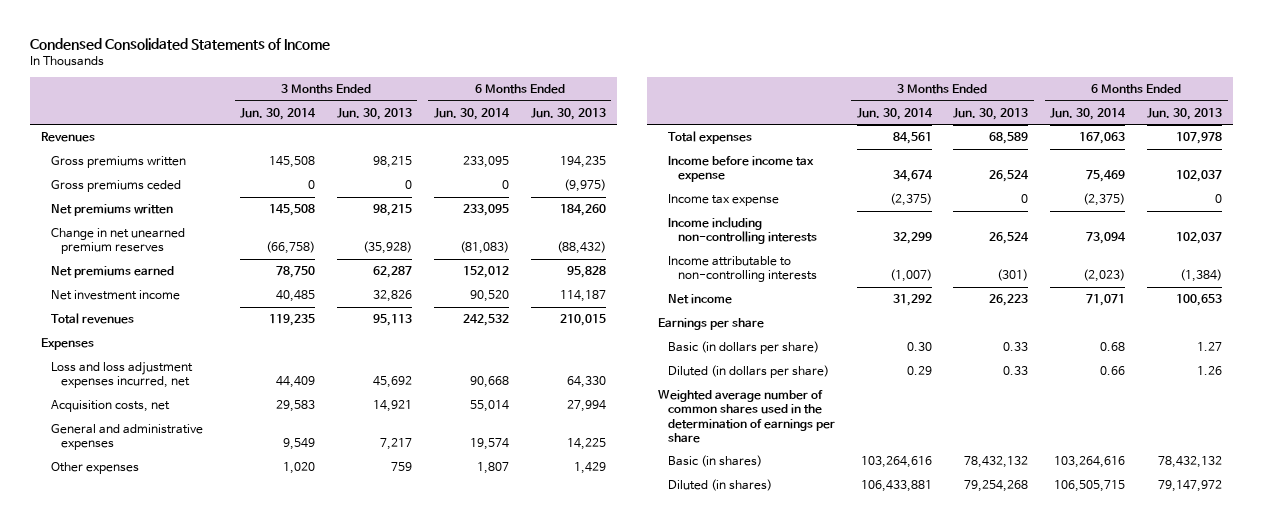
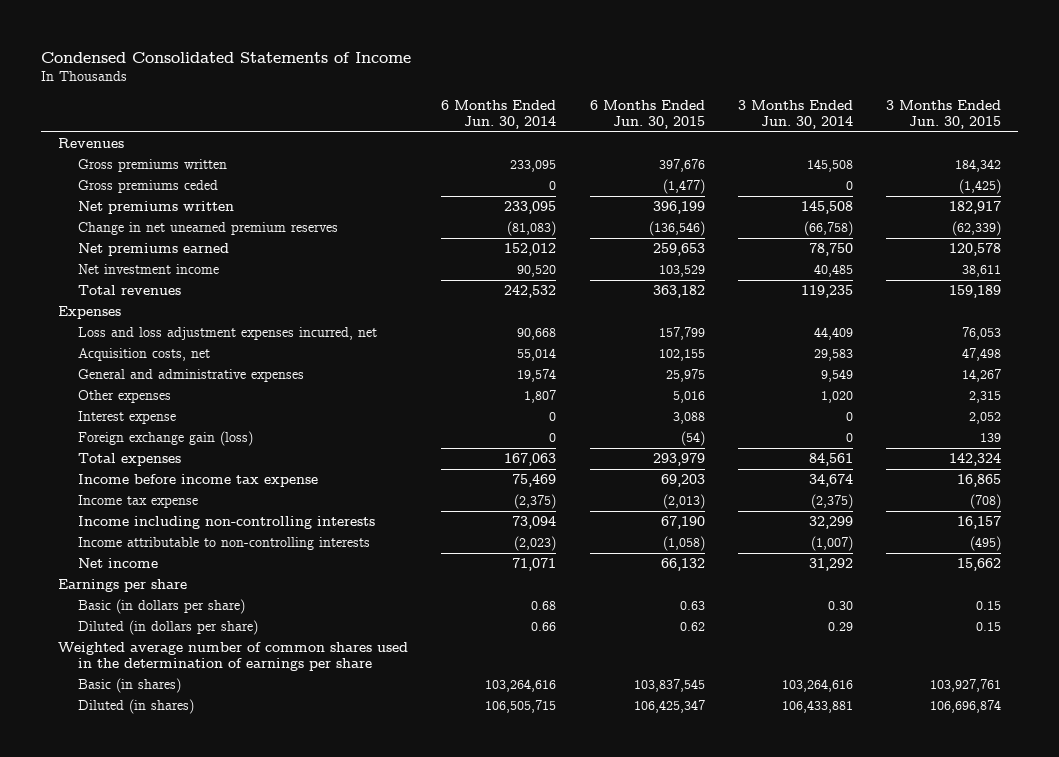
[336,107,412,120] Jun. 30, 2013 -> none
[530,107,606,120] Jun. 30, 2013 -> none
none -> [589,100,705,130] 6 Months Ended Jun. 30, 2015
none -> [886,100,1002,130] 3 Months Ended Jun. 30, 2015
none -> [77,411,176,425] Interest expense
none -> [77,431,253,447] Foreign exchange gain (loss)

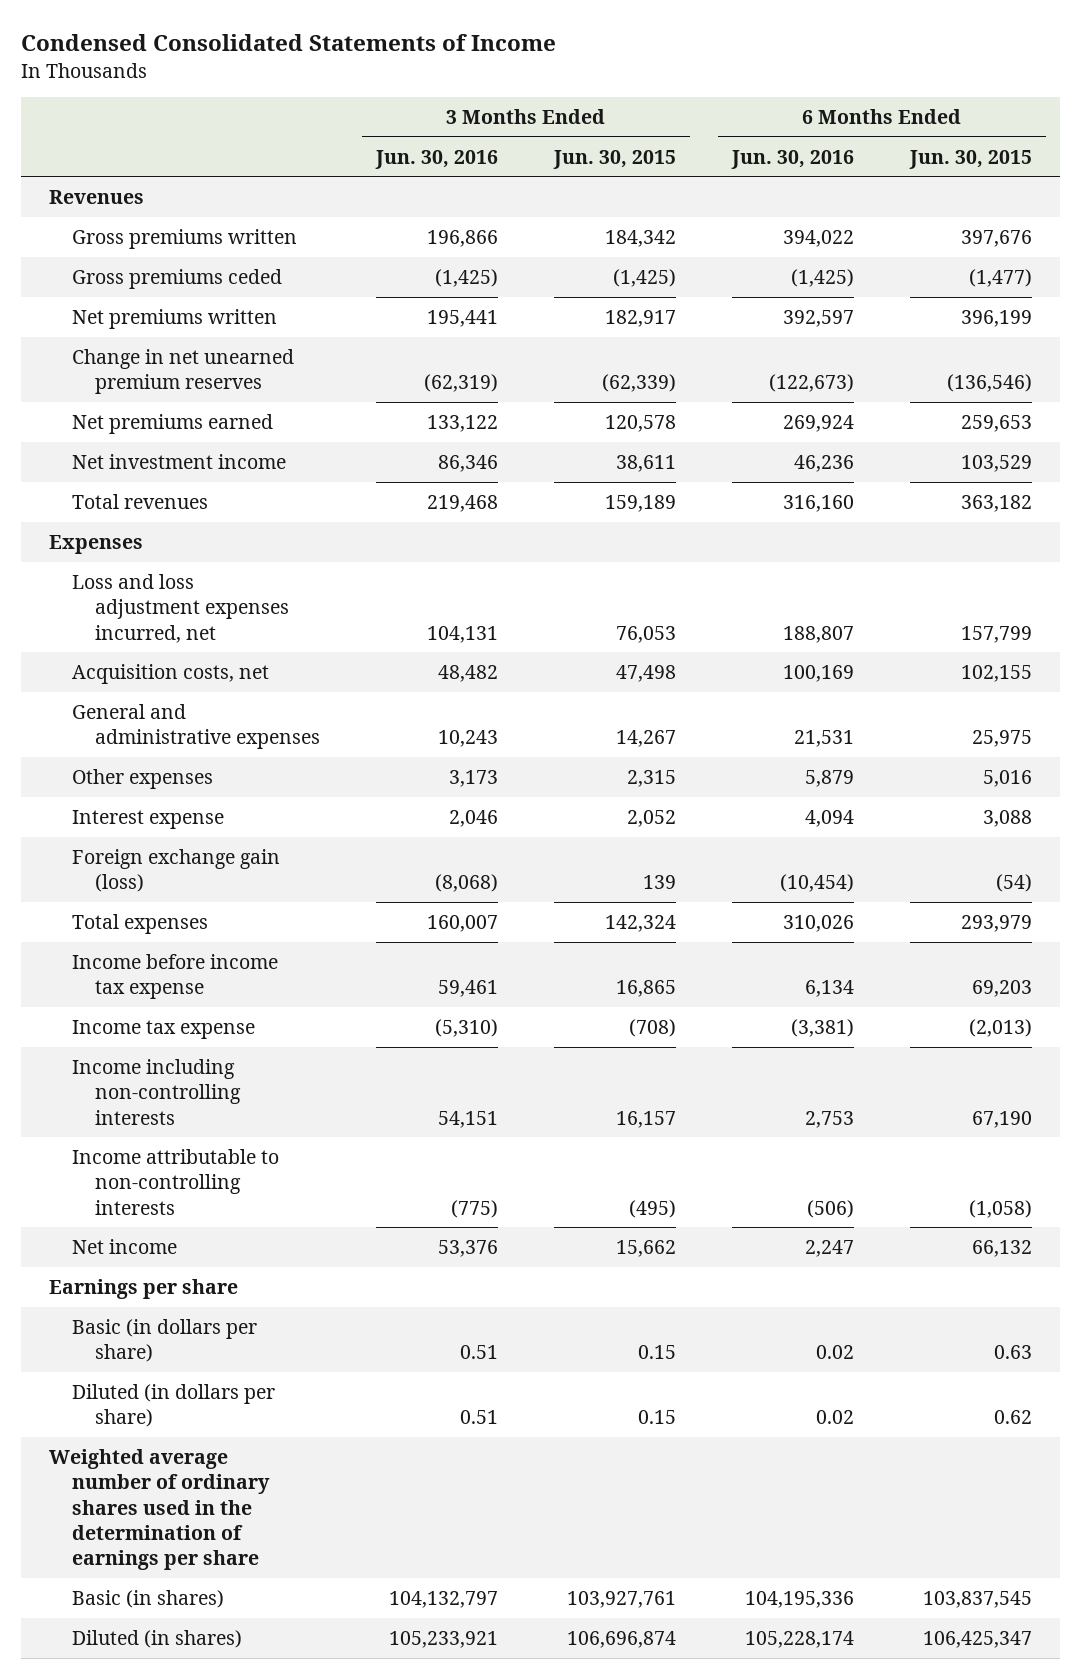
[441,100,557,130] 6 Months Ended Jun. 30, 2014 -> none
[737,100,853,130] 3 Months Ended Jun. 30, 2014 -> none
none -> [375,149,499,169] Jun. 30, 2016
none -> [731,149,855,169] Jun. 30, 2016
[57,642,408,672] Weighted average number of common shares used in the determination of earnings per share -> [49,1448,271,1571] Weighted average number of ordinary shares used in the determination of earnings per share

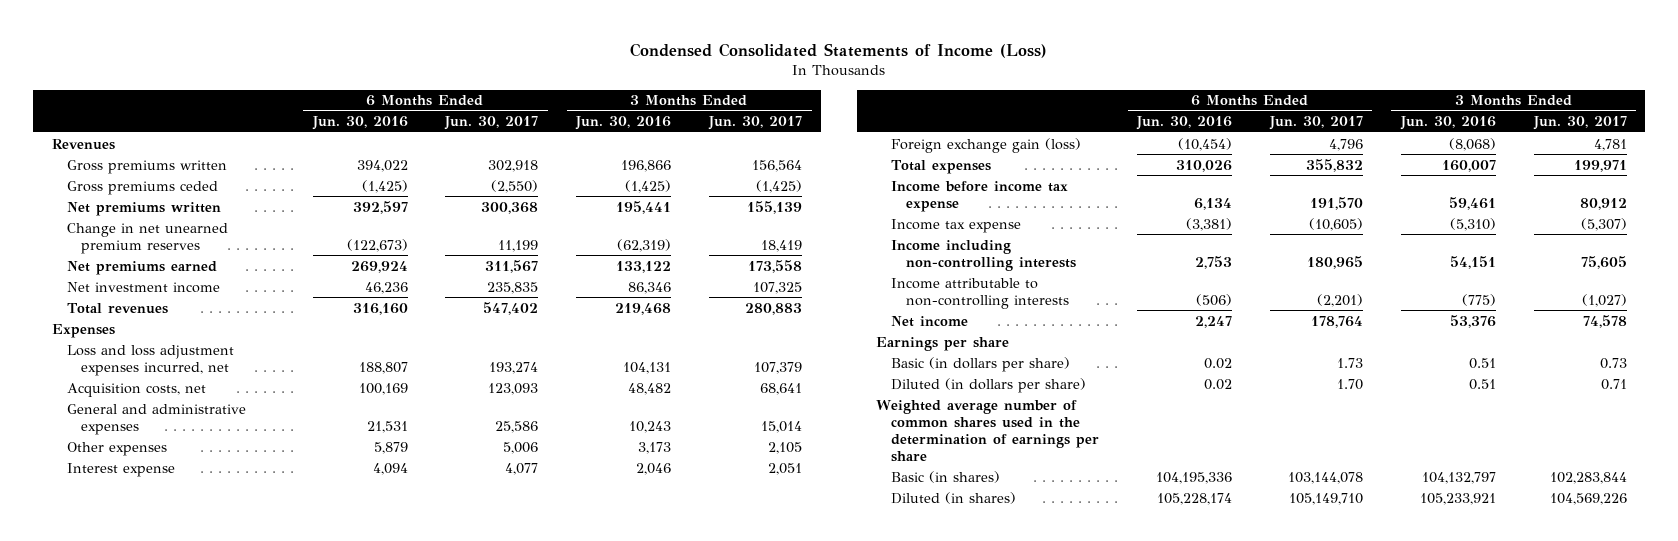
[21,34,557,52] Condensed Consolidated Statements of Income -> [630,42,1048,58] Condensed Consolidated Statements of Income (Loss)
[553,149,677,169] Jun. 30, 2015 -> none
[909,149,1033,169] Jun. 30, 2015 -> none
none -> [444,116,539,131] Jun. 30, 2017
none -> [708,116,803,131] Jun. 30, 2017
[49,1448,271,1571] Weighted average number of ordinary shares used in the determination of earnings per share -> [876,399,1100,462] Weighted average number of common shares used in the determination of earnings per share

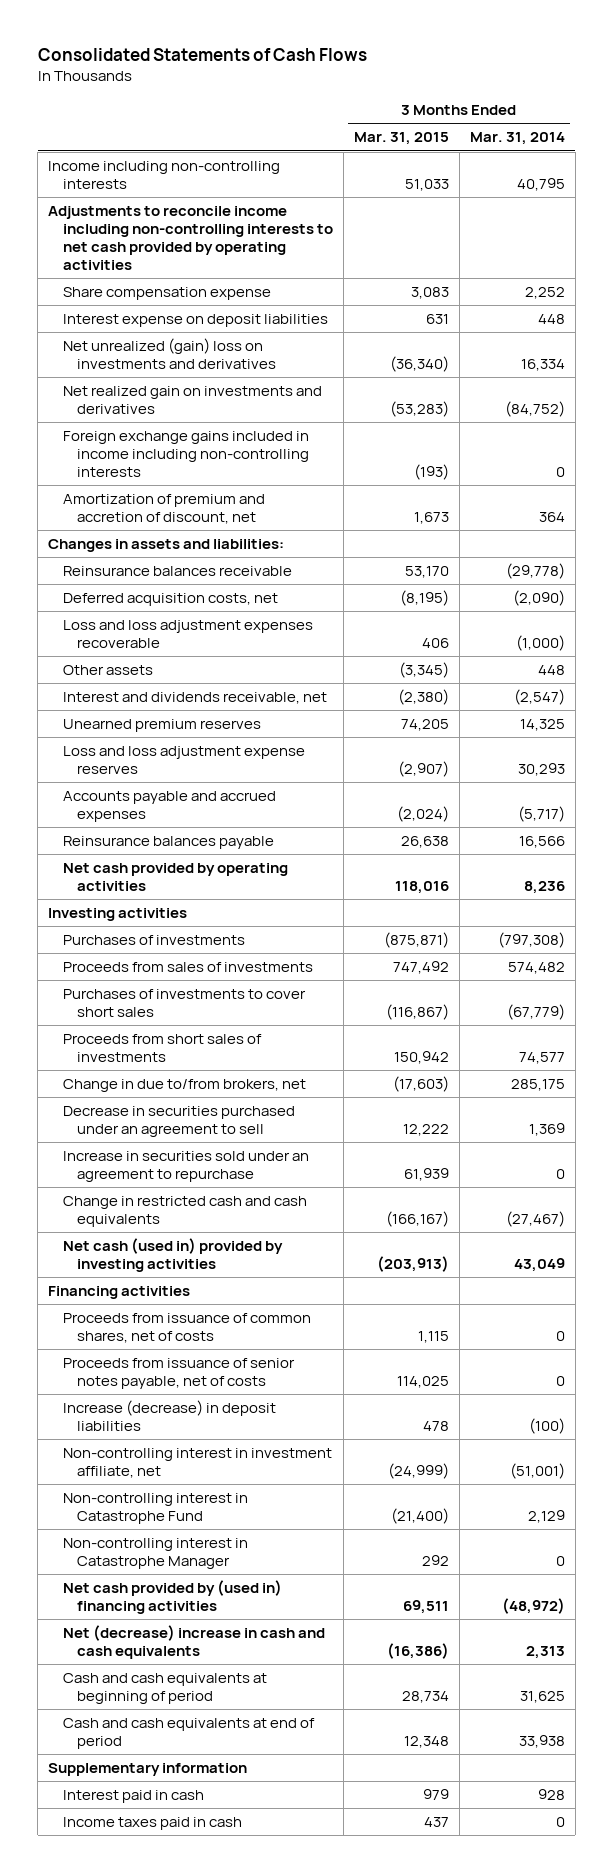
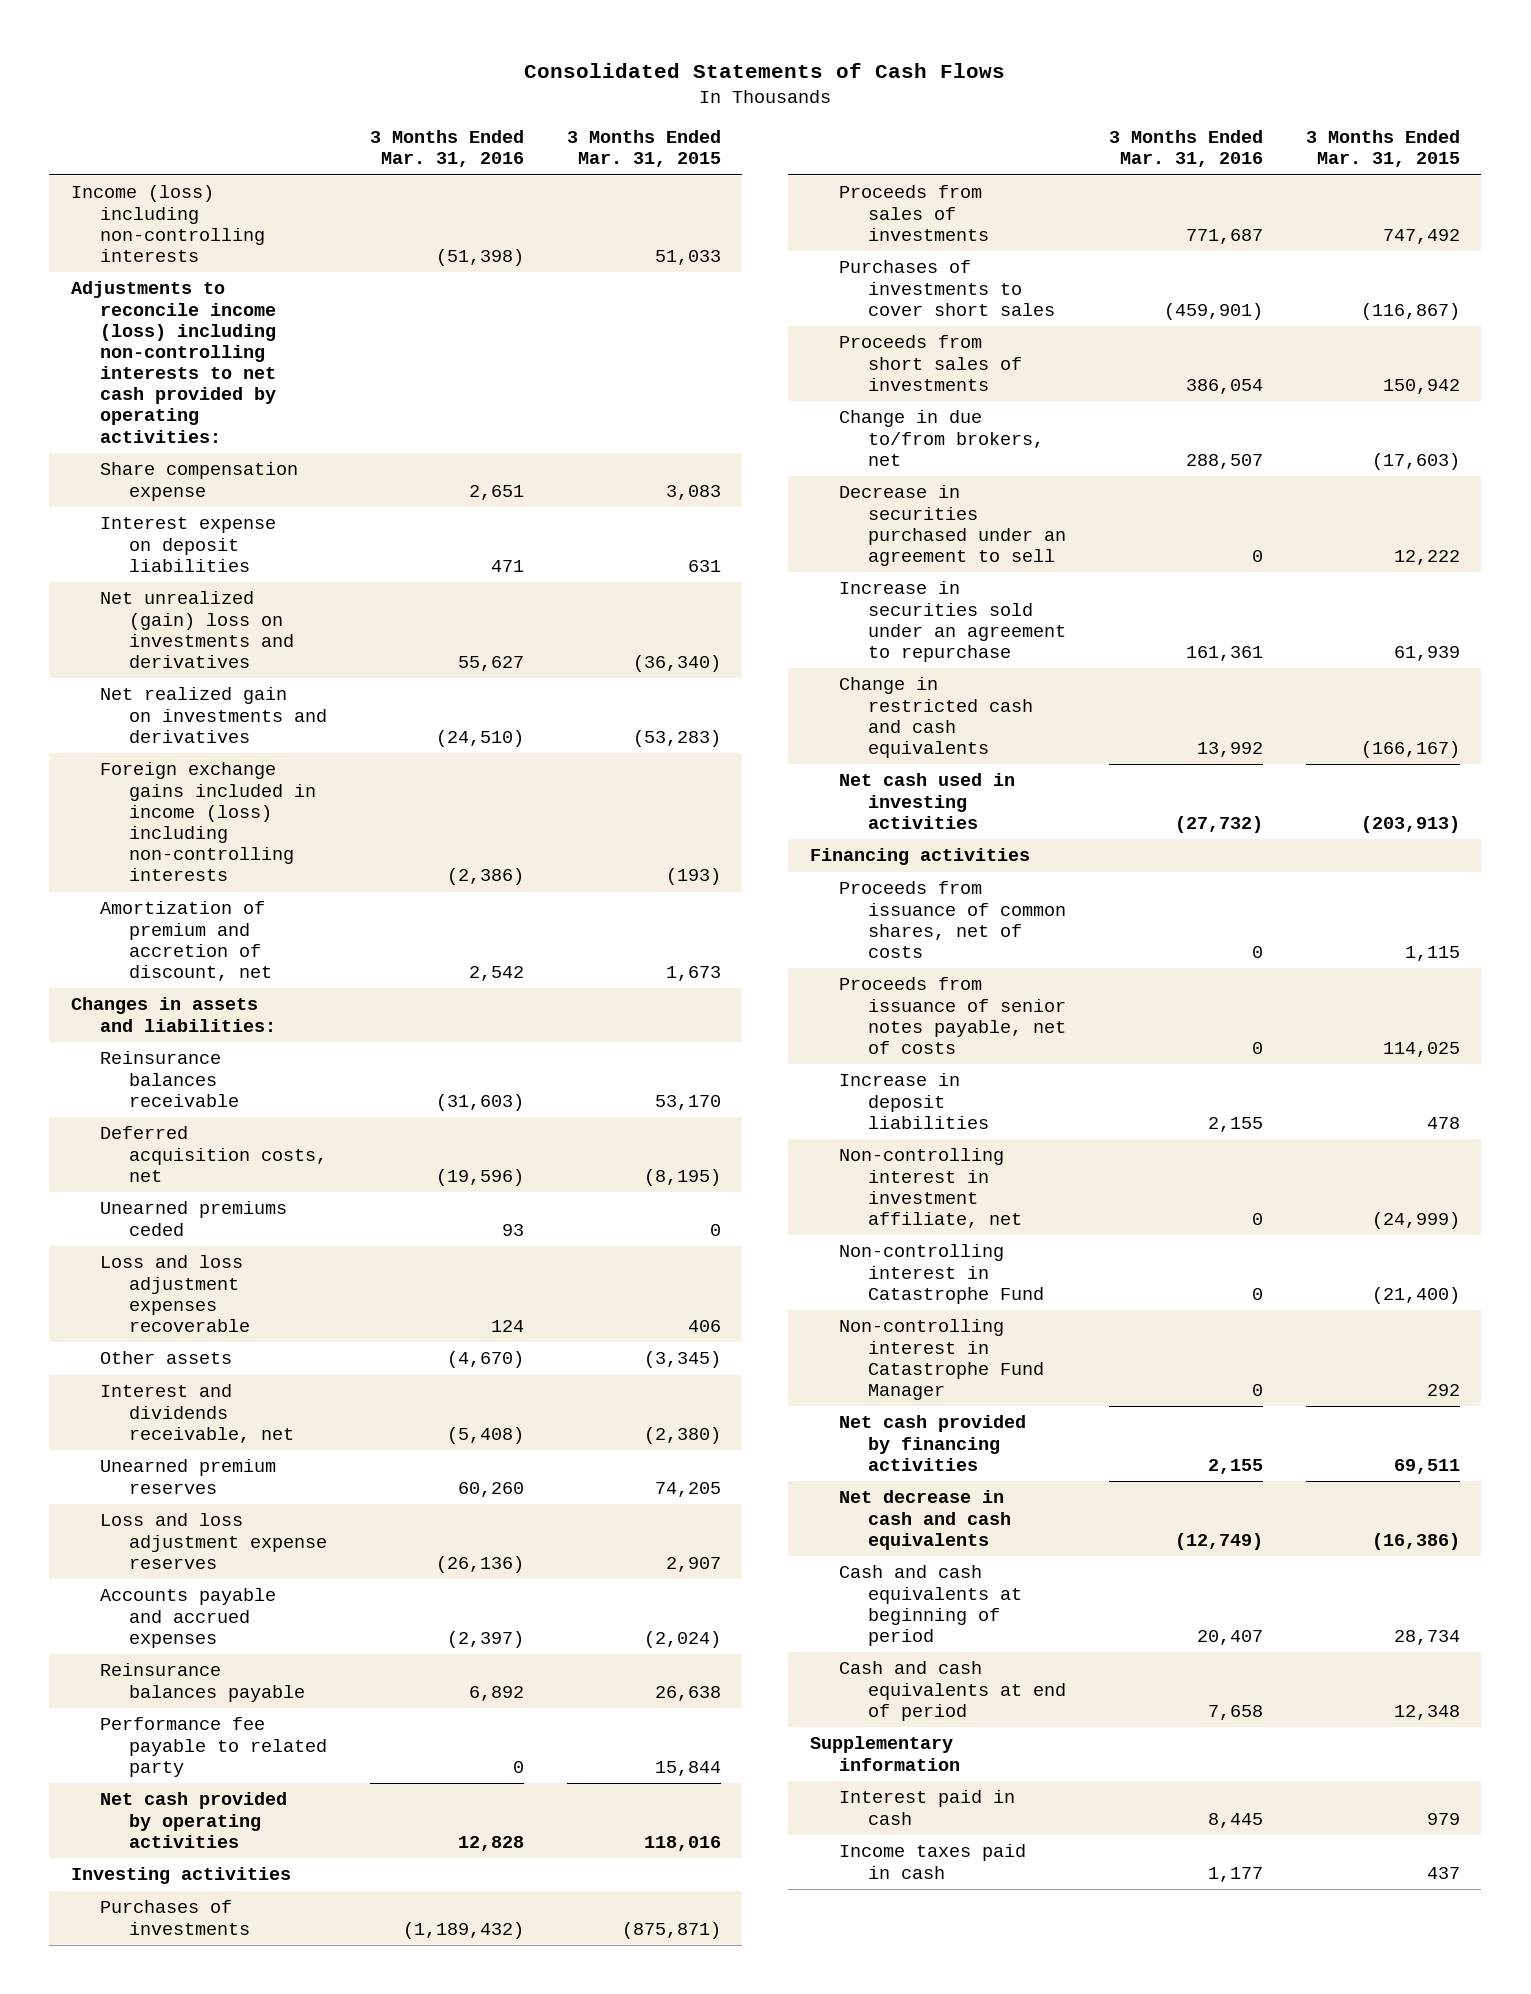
[469,132,565,146] Mar. 31, 2014 -> none
none -> [369,130,524,168] 3 Months Ended Mar. 31, 2016
[48,161,281,190] Income including non-controlling interests -> [70,185,265,262] Income (loss) including non-controlling interests
[48,206,333,271] Adjustments to reconcile income including non-controlling interests to net cash provided by operating activities -> [70,281,276,443] Adjustments to reconcile income (loss) including non-controlling interests to net cash provided by operating activities:
[62,431,310,478] Foreign exchange gains included in income including non-controlling interests -> [99,762,316,882] Foreign exchange gains included in income (loss) including non-controlling interests
none -> [99,1201,287,1236] Unearned premiums ceded
[397,761,449,778] (2,907) -> [665,1556,721,1572] 2,907
none -> [99,1717,327,1777] Performance fee payable to related party
[62,1238,283,1273] Net cash (used in) provided by investing activities -> [838,773,1015,829] Net cash used in investing activities
[62,1400,276,1432] Increase (decrease) in deposit liabilities -> [838,1073,989,1129] Increase in deposit liabilities
[62,1538,248,1570] Non-controlling interest in Catastrophe Manager -> [838,1319,1044,1400] Non-controlling interest in Catastrophe Fund Manager
[62,1580,282,1615] Net cash provided by (used in) financing activities -> [838,1415,1026,1471] Net cash provided by financing activities
[62,1625,325,1660] Net (decrease) increase in cash and cash equivalents -> [838,1490,1011,1550] Net decrease in cash and cash equivalents

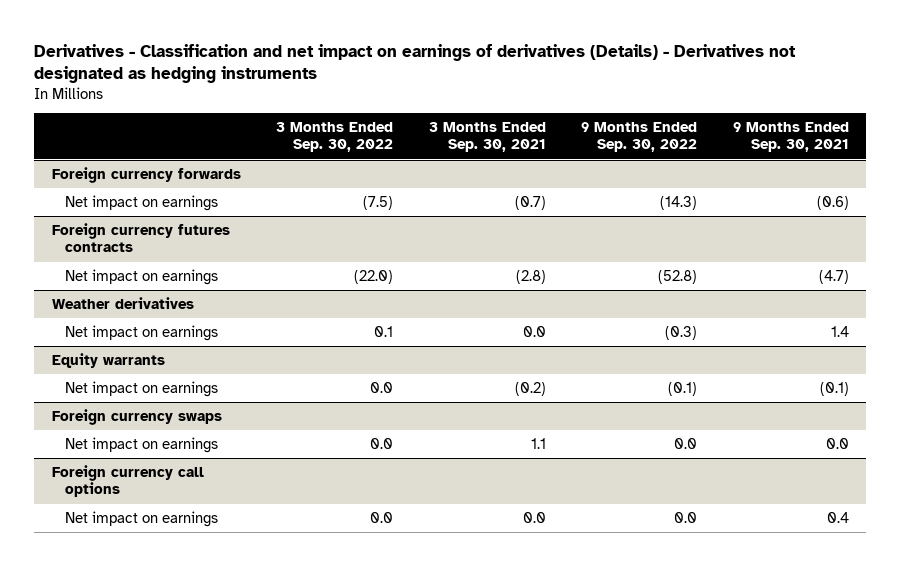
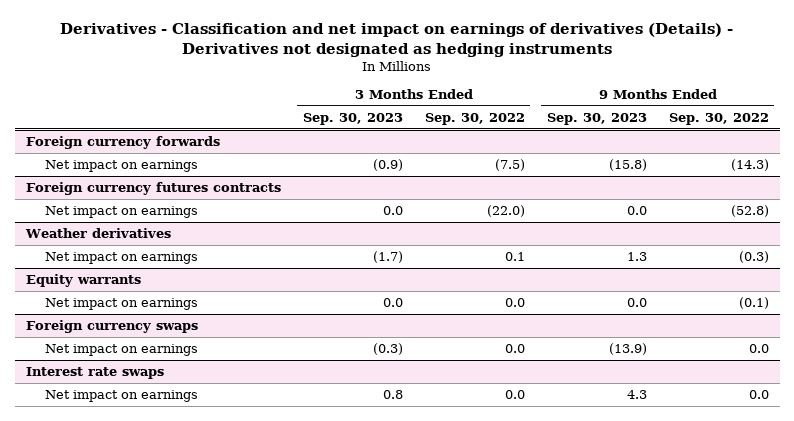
[428,122,546,153] 3 Months Ended Sep. 30, 2021 -> none
[732,122,849,153] 9 Months Ended Sep. 30, 2021 -> none
none -> [302,113,403,126] Sep. 30, 2023
none -> [546,113,647,126] Sep. 30, 2023
[52,465,205,498] Foreign currency call options -> [25,367,164,380] Interest rate swaps

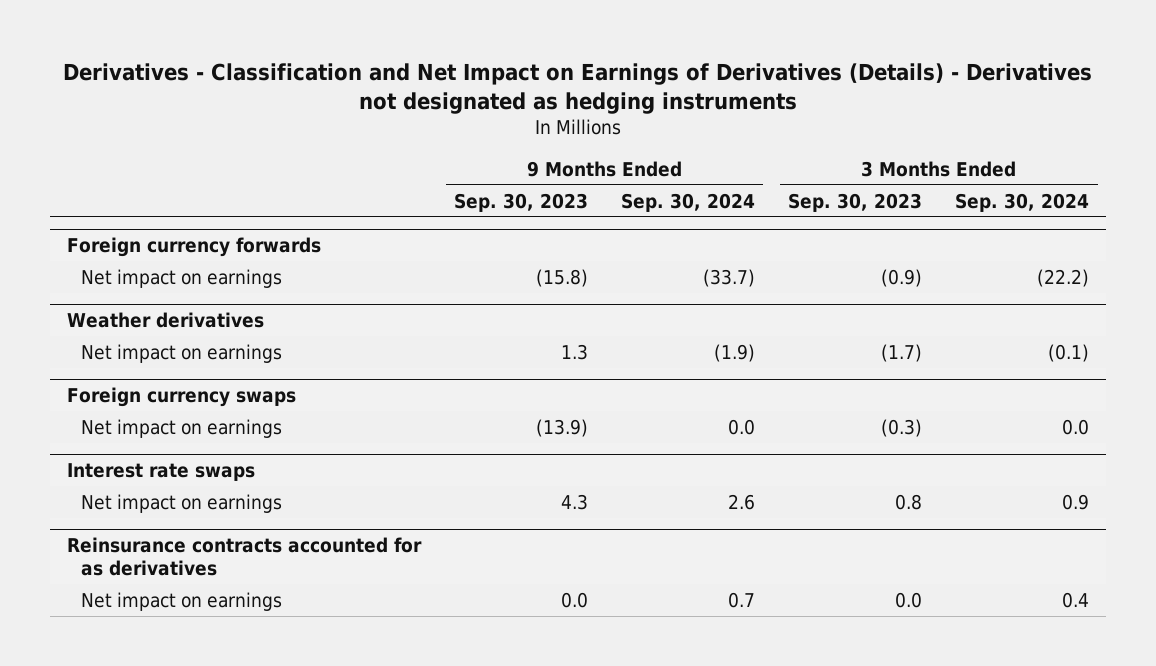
[60,23,734,57] Derivatives - Classification and net impact on earnings of derivatives (Details) - Derivatives not designated as hedging instruments -> [63,62,1093,114] Derivatives - Classification and Net Impact on Earnings of Derivatives (Details) - Derivatives not designated as hedging instruments
[424,113,525,126] Sep. 30, 2022 -> none
[668,113,769,126] Sep. 30, 2022 -> none
none -> [621,192,756,212] Sep. 30, 2024
none -> [955,192,1090,212] Sep. 30, 2024
[25,182,281,196] Foreign currency futures contracts -> none
[45,206,199,219] Net impact on earnings -> none
[25,274,141,288] Equity warrants -> none
[45,298,199,311] Net impact on earnings -> none
none -> [66,537,422,576] Reinsurance contracts accounted for as derivatives
none -> [81,591,283,611] Net impact on earnings

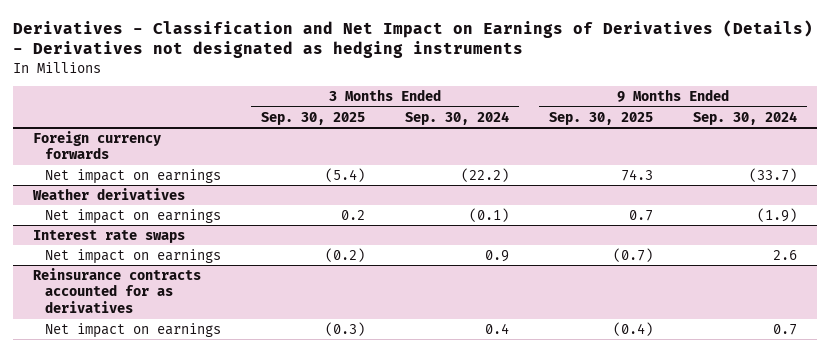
[453,192,588,212] Sep. 30, 2023 -> none
[788,192,923,212] Sep. 30, 2023 -> none
none -> [261,111,366,125] Sep. 30, 2025
none -> [549,111,654,125] Sep. 30, 2025
[66,387,296,408] Foreign currency swaps -> none
[81,418,283,438] Net impact on earnings -> none

